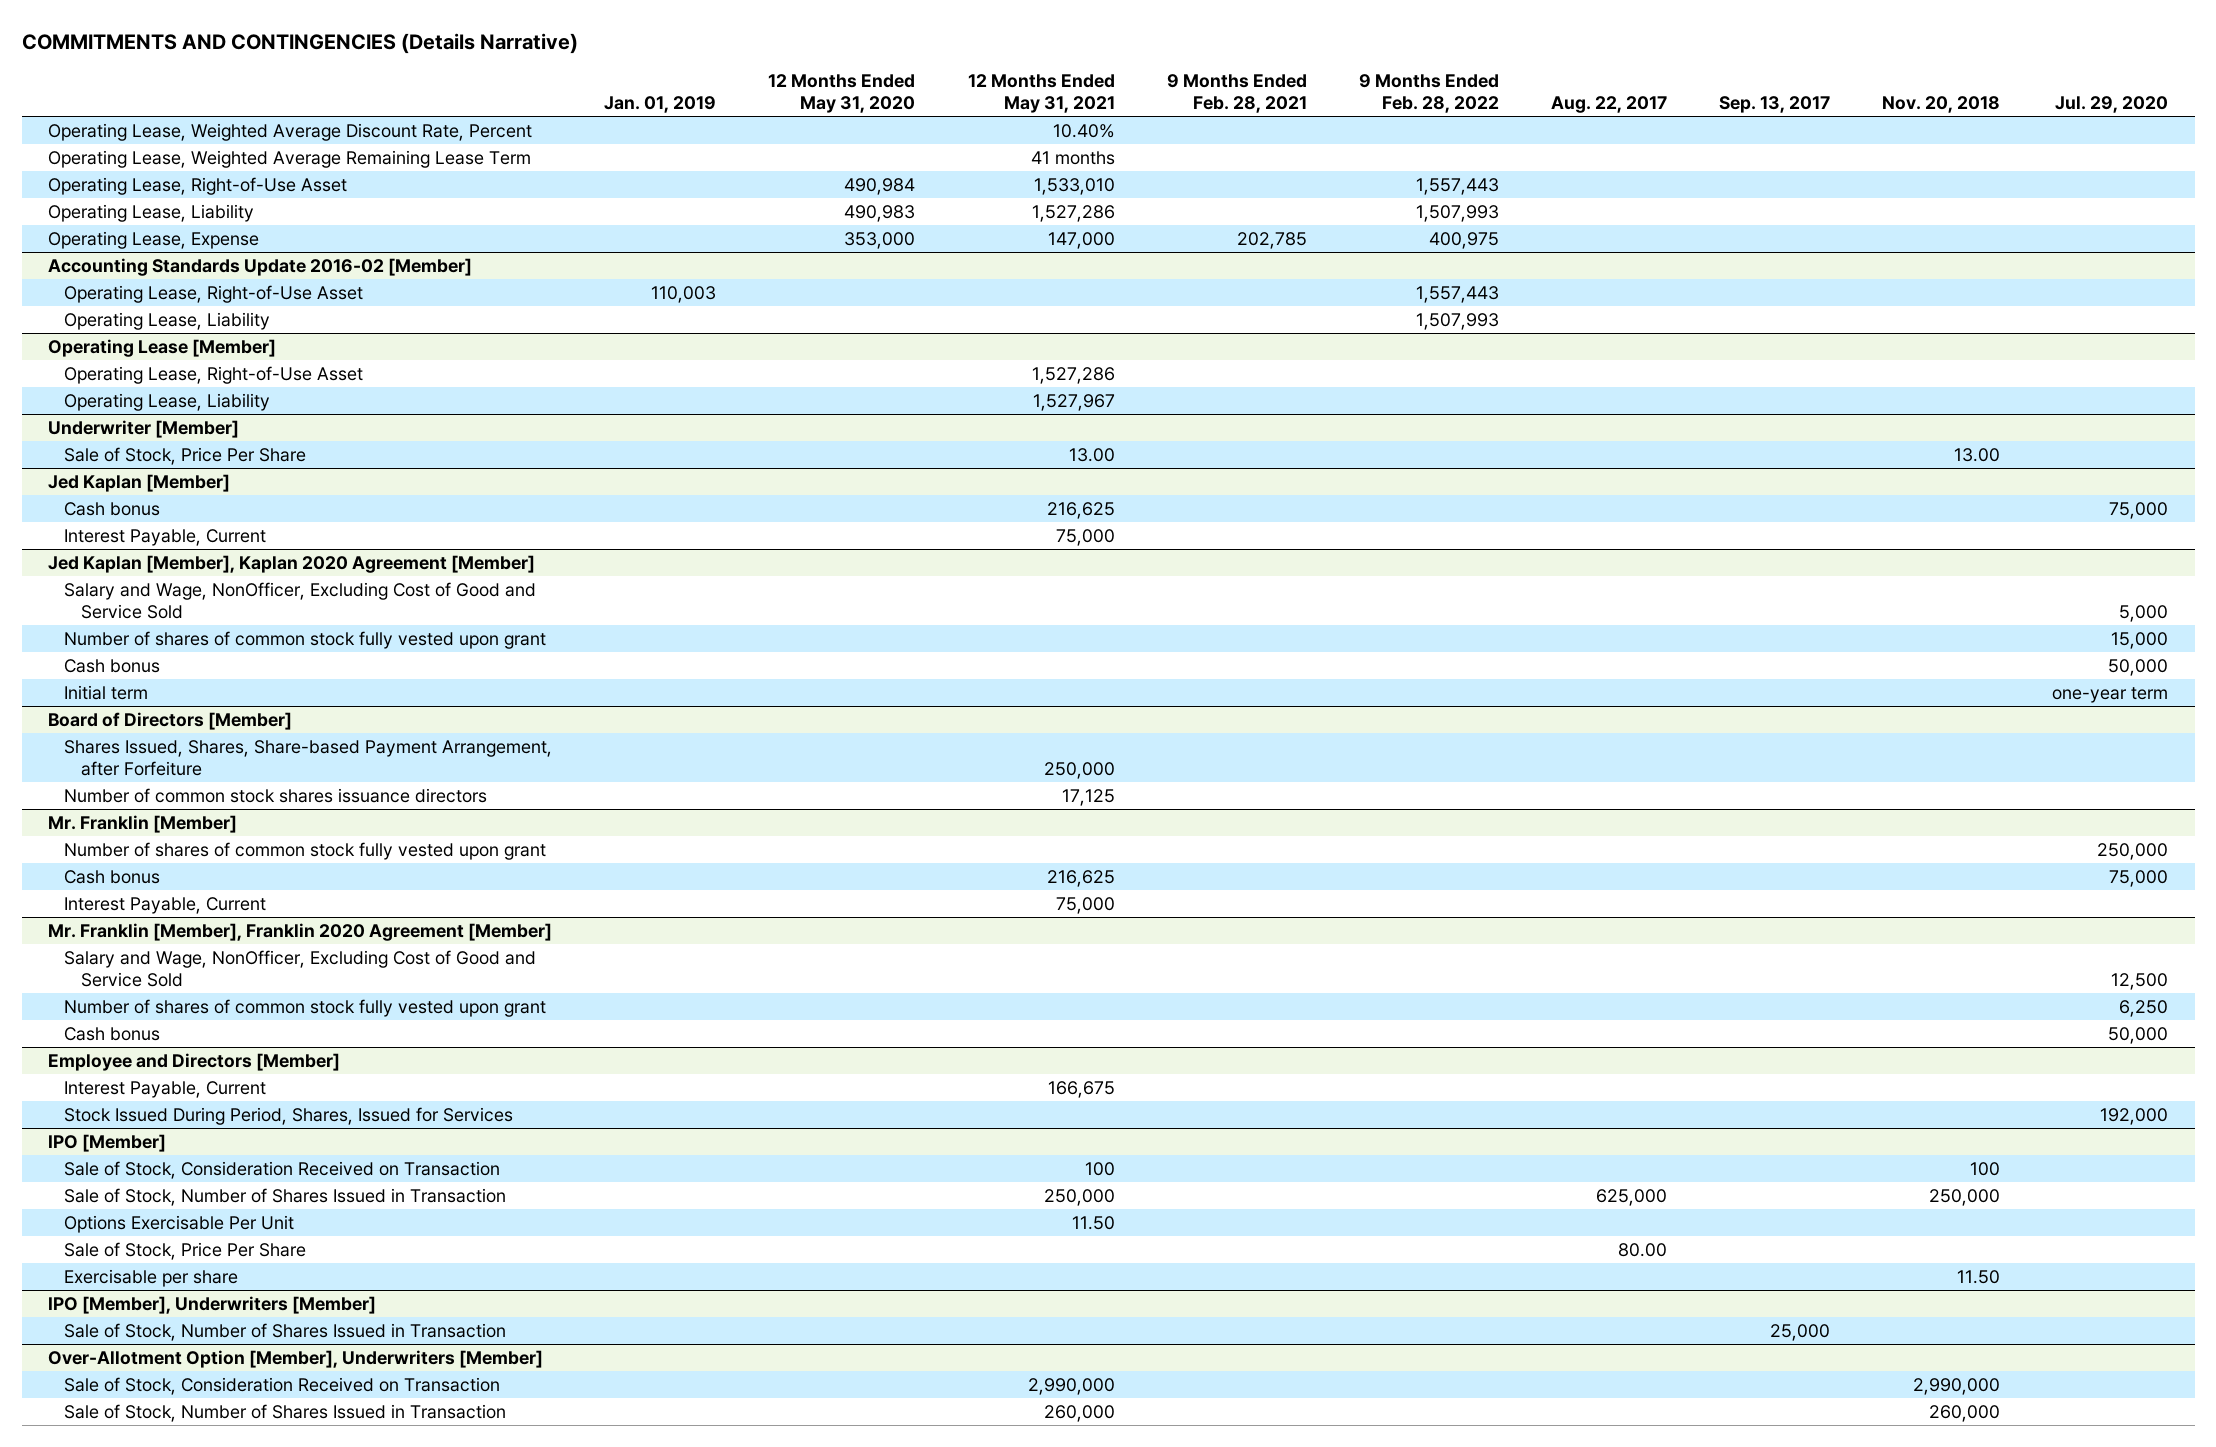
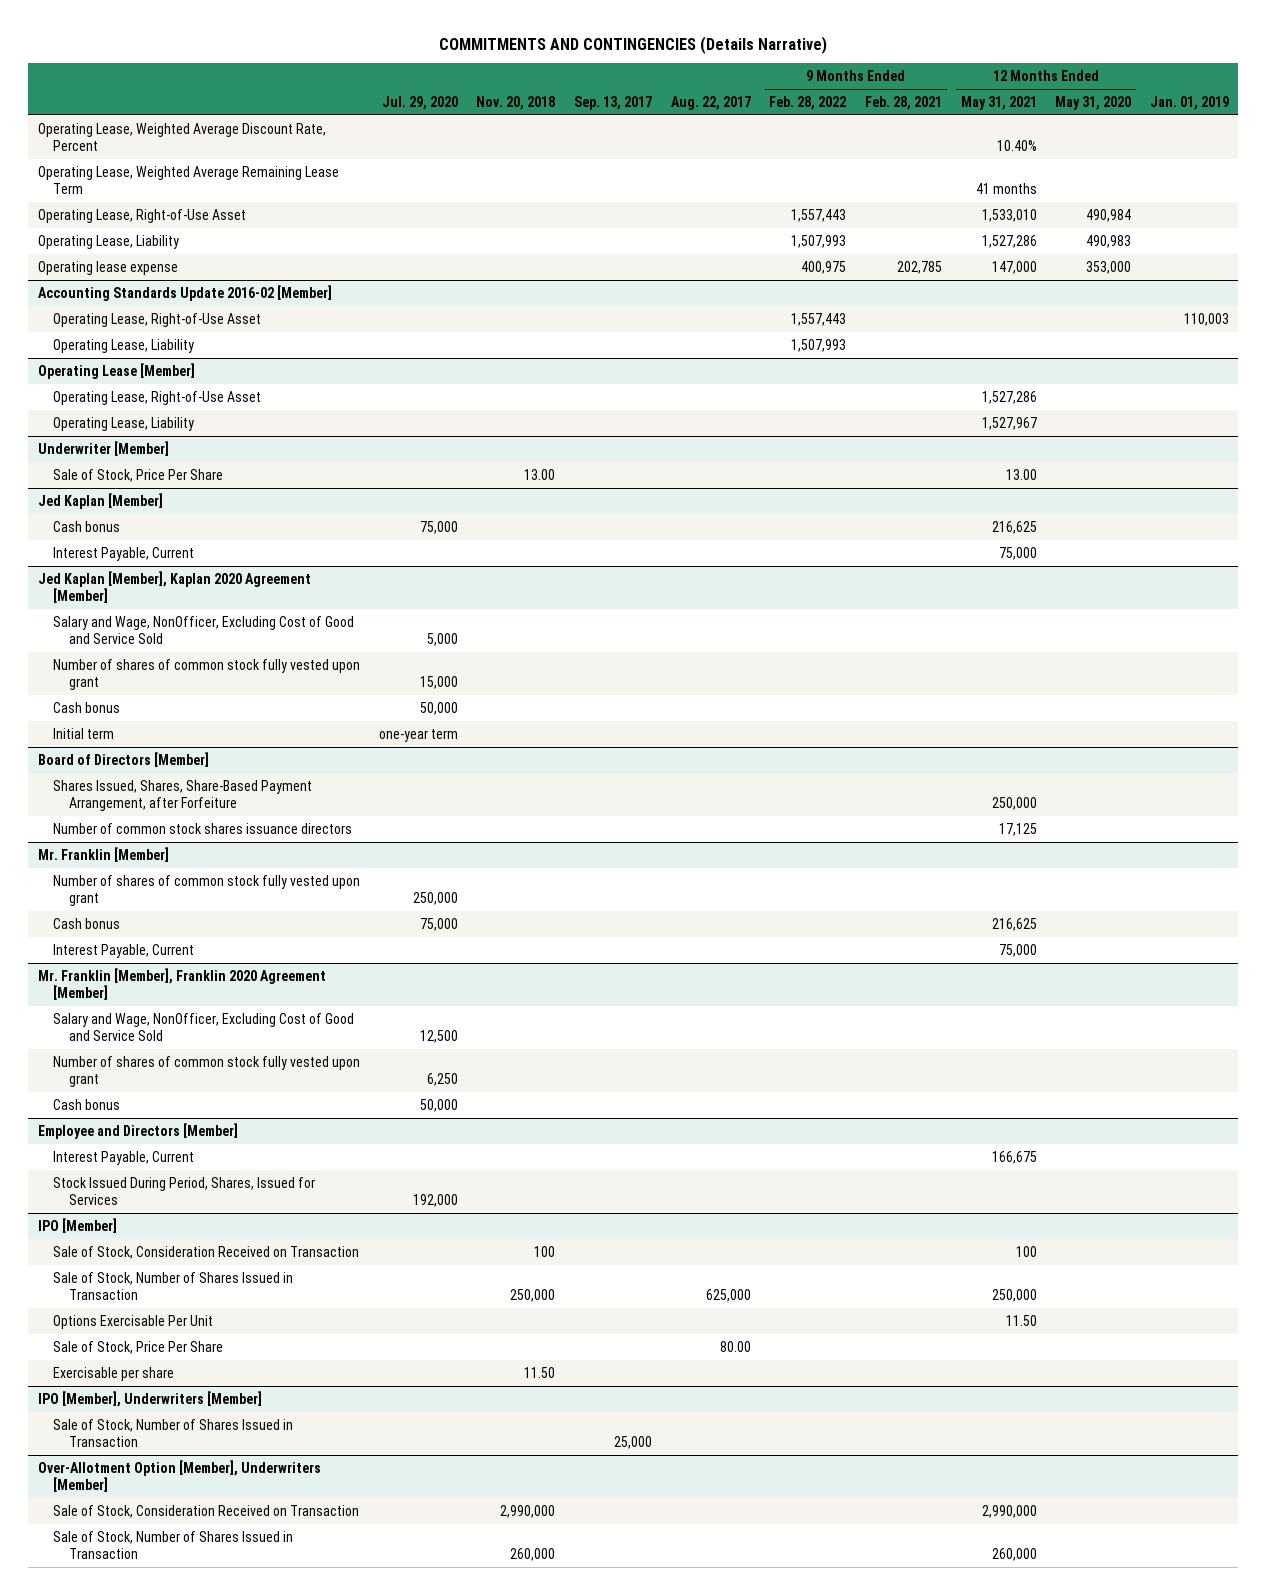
[47,231,259,250] Operating Lease, Expense -> [37,260,178,275] Operating lease expense
[64,740,553,776] Shares Issued, Shares, Share-based Payment Arrangement, after Forfeiture -> [53,779,313,811] Shares Issued, Shares, Share-Based Payment Arrangement, after Forfeiture

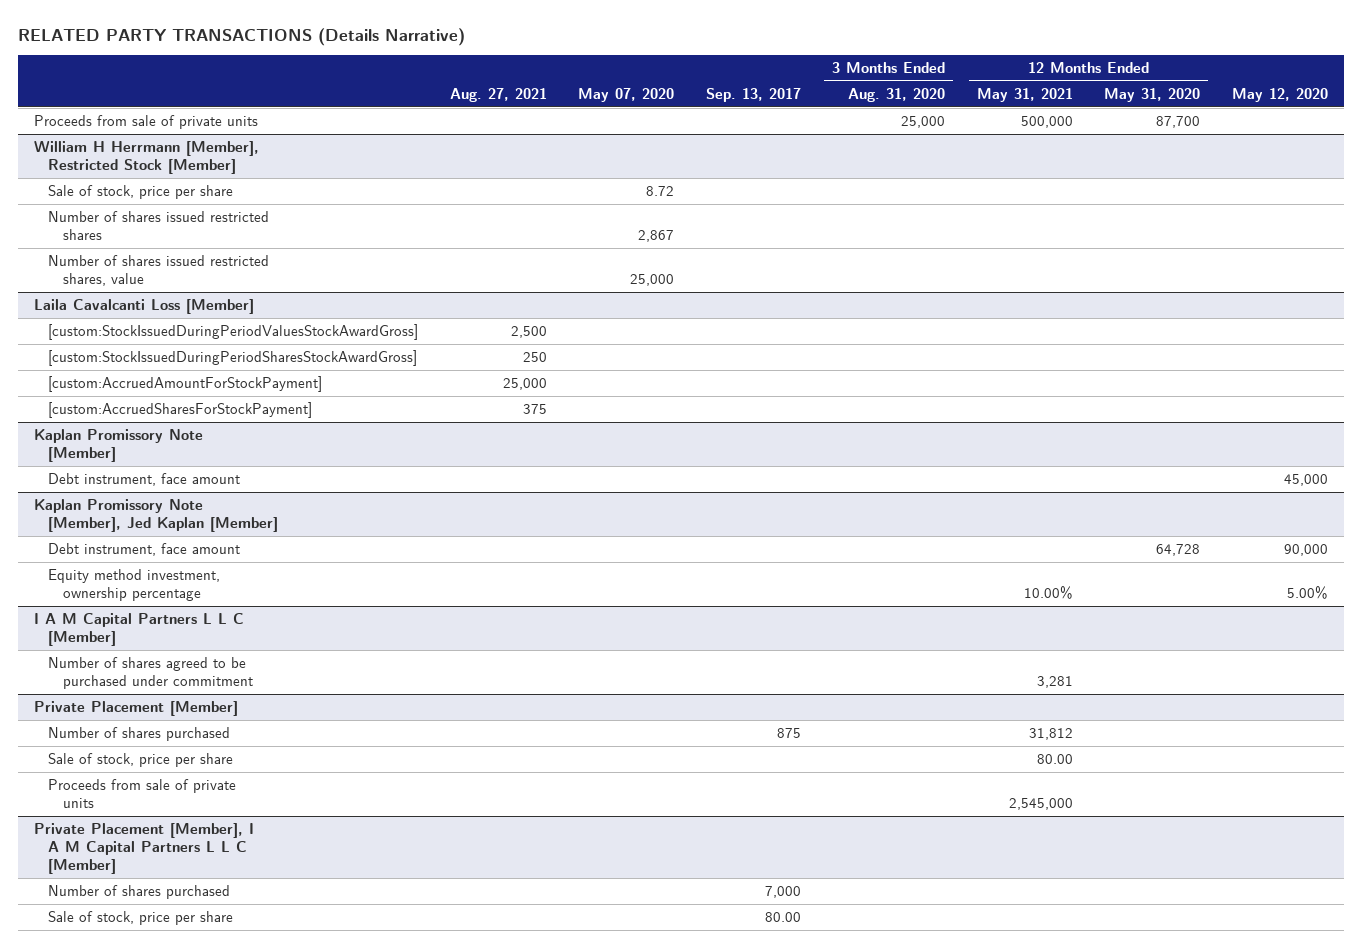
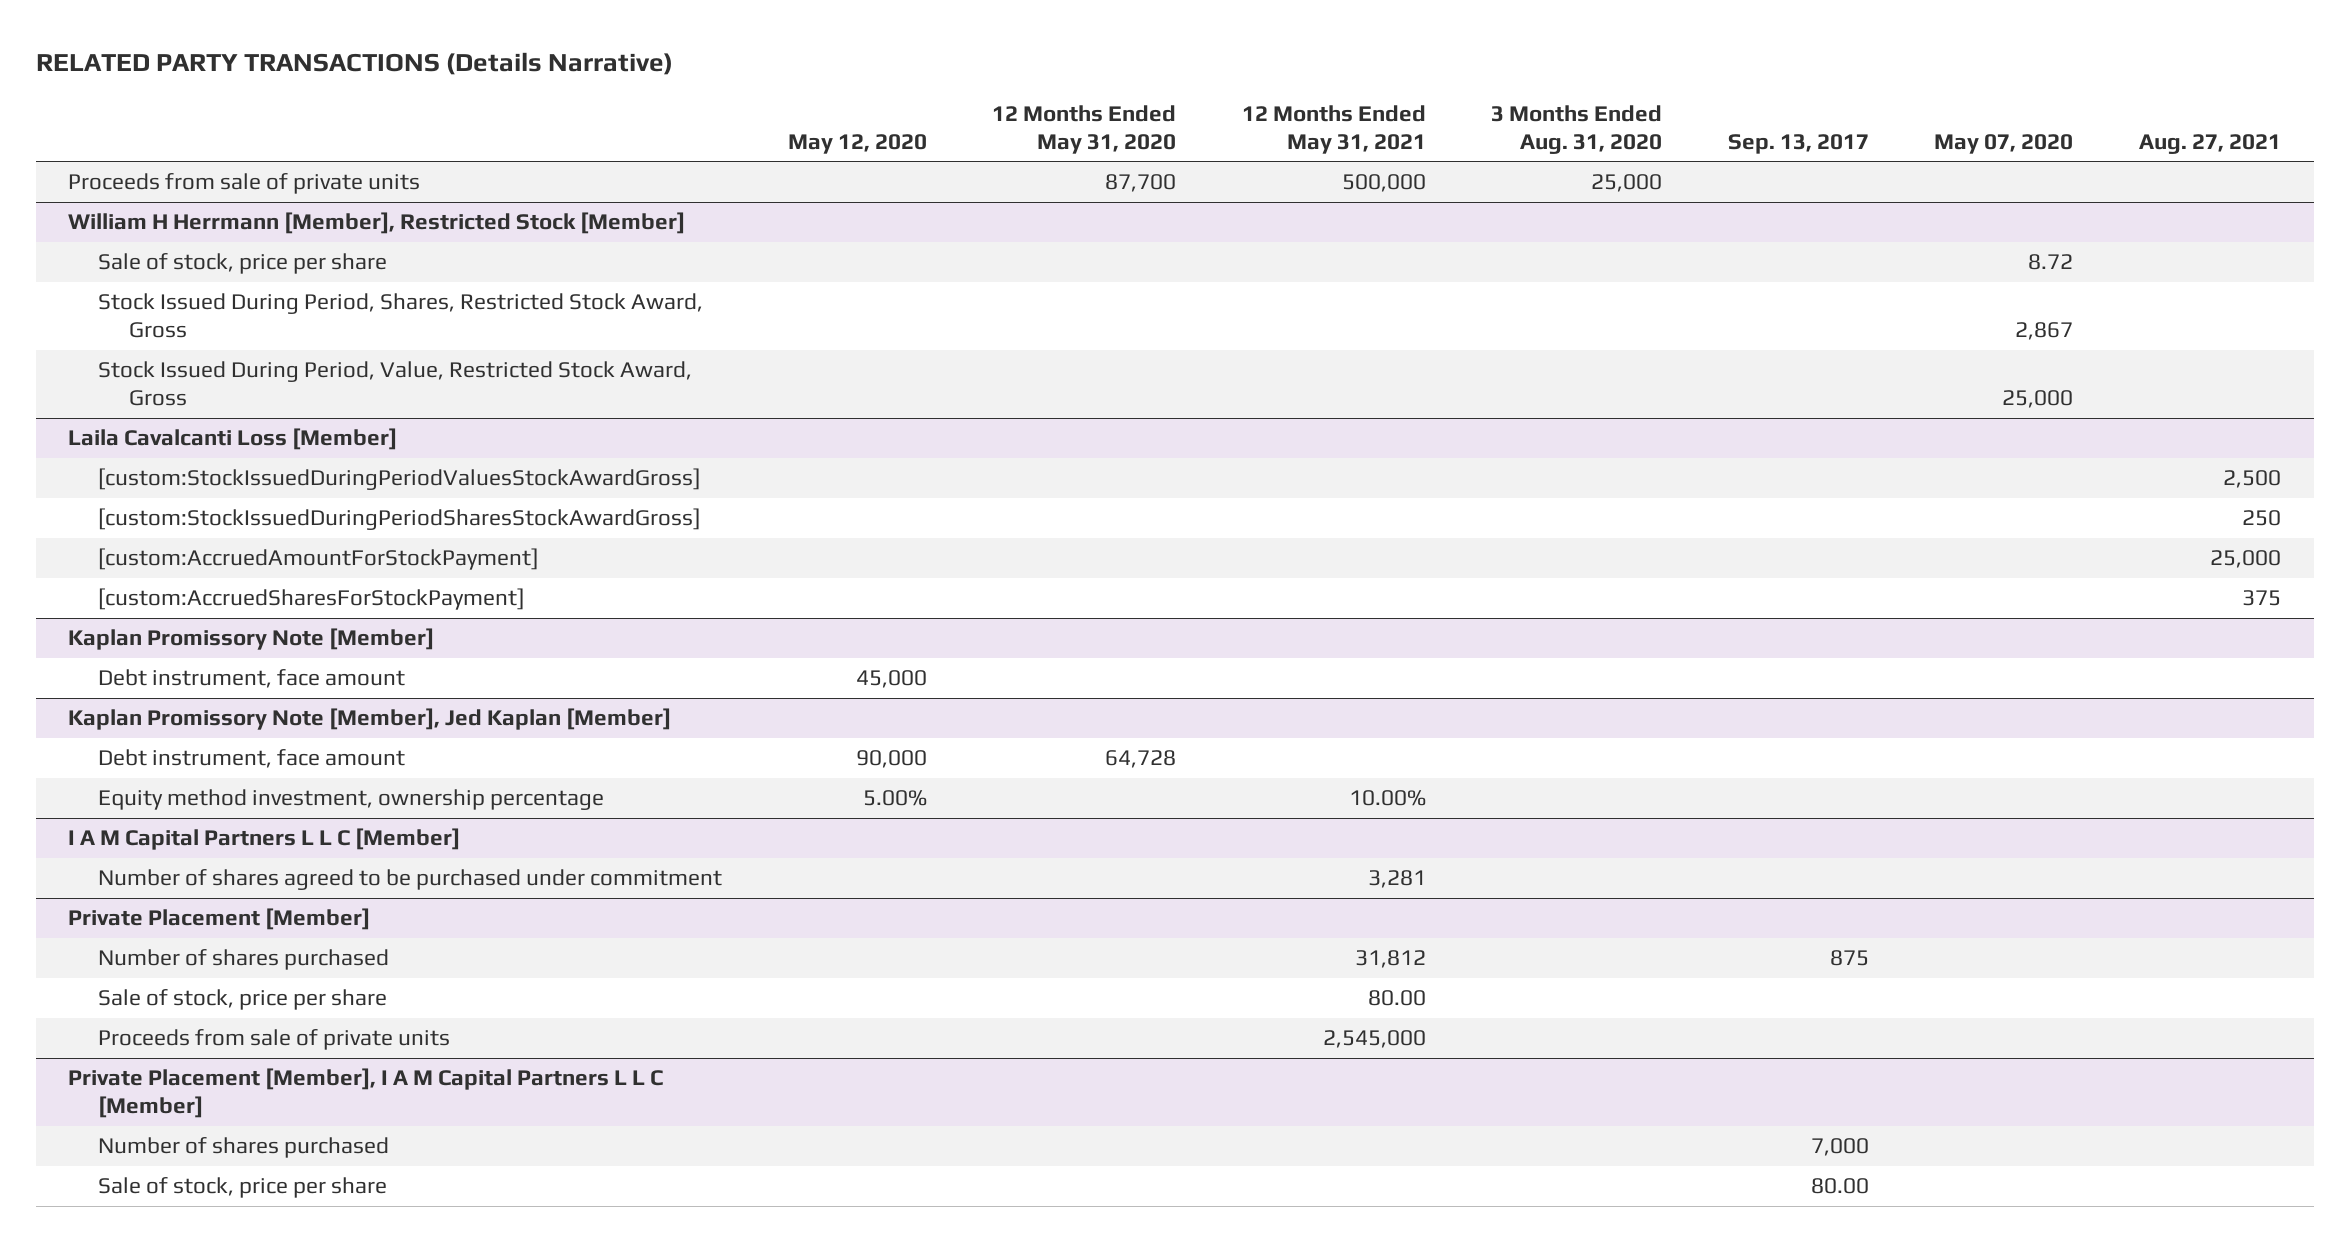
[48,210,270,241] Number of shares issued restricted shares -> [98,293,704,339] Stock Issued During Period, Shares, Restricted Stock Award, Gross
[48,254,270,287] Number of shares issued restricted shares, value -> [98,361,693,407] Stock Issued During Period, Value, Restricted Stock Award, Gross

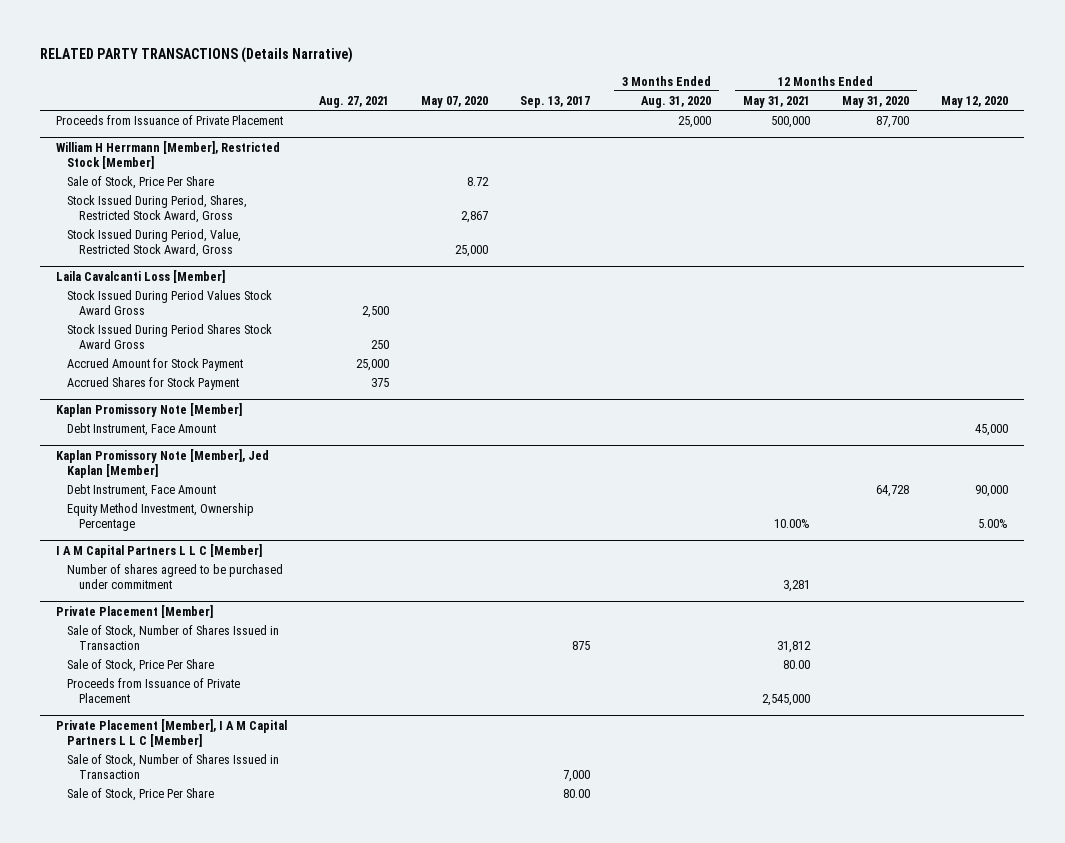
[68,173,421,195] Proceeds from sale of private units -> [56,114,284,125] Proceeds from Issuance of Private Placement
[98,253,388,275] Sale of stock, price per share -> [67,175,215,189] Sale of Stock, Price Per Share
[98,468,701,491] [custom:StockIssuedDuringPeriodValuesStockAwardGross] -> [67,289,273,316] Stock Issued During Period Values Stock Award Gross
[98,508,701,531] [custom:StockIssuedDuringPeriodSharesStockAwardGross] -> [67,323,273,350] Stock Issued During Period Shares Stock Award Gross
[98,548,539,571] [custom:AccruedAmountForStockPayment] -> [67,357,244,371] Accrued Amount for Stock Payment
[98,588,525,611] [custom:AccruedSharesForStockPayment] -> [67,376,240,390] Accrued Shares for Stock Payment
[98,669,406,689] Debt instrument, face amount -> [67,422,217,436] Debt Instrument, Face Amount
[98,749,406,769] Debt instrument, face amount -> [67,483,217,497] Debt Instrument, Face Amount
[98,789,605,811] Equity method investment, ownership percentage -> [67,502,255,532] Equity Method Investment, Ownership Percentage
[98,949,390,971] Number of shares purchased -> [67,624,280,651] Sale of Stock, Number of Shares Issued in Transaction
[98,989,388,1011] Sale of stock, price per share -> [67,658,215,672] Sale of Stock, Price Per Share
[98,1029,451,1051] Proceeds from sale of private units -> [67,677,241,704] Proceeds from Issuance of Private Placement
[98,1137,390,1159] Number of shares purchased -> [67,753,280,780] Sale of Stock, Number of Shares Issued in Transaction
[98,1177,388,1199] Sale of stock, price per share -> [67,787,215,801] Sale of Stock, Price Per Share

